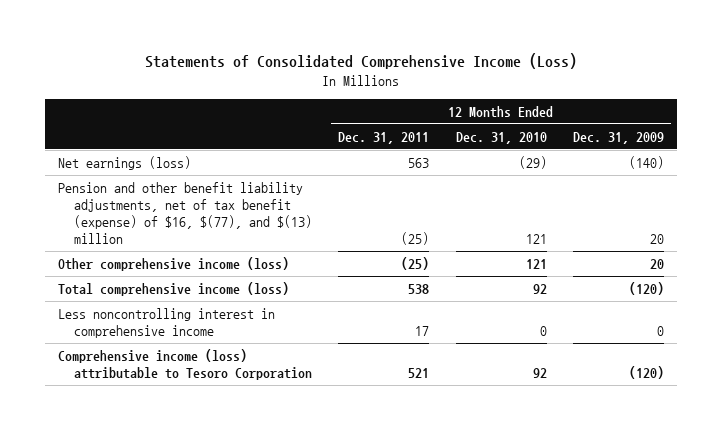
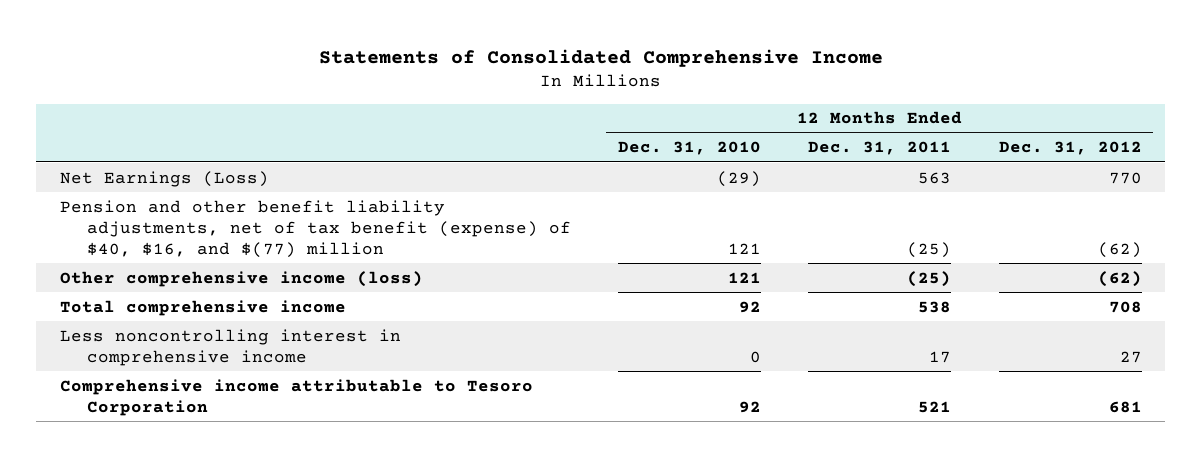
[145,53,578,70] Statements of Consolidated Comprehensive Income (Loss) -> [318,48,883,67] Statements of Consolidated Comprehensive Income
[573,131,665,144] Dec. 31, 2009 -> none
none -> [998,141,1142,156] Dec. 31, 2012
[58,155,192,170] Net earnings (loss) -> [59,170,269,187] Net Earnings (Loss)
[58,181,312,245] Pension and other benefit liability adjustments, net of tax benefit (expense) of $16, $(77), and $(13) million -> [59,199,571,258] Pension and other benefit liability adjustments, net of tax benefit (expense) of $40, $16, and $(77) million
[58,281,290,296] Total comprehensive income (loss) -> [59,299,346,316] Total comprehensive income
[58,348,312,380] Comprehensive income (loss) attributable to Tesoro Corporation -> [59,378,533,416] Comprehensive income attributable to Tesoro Corporation

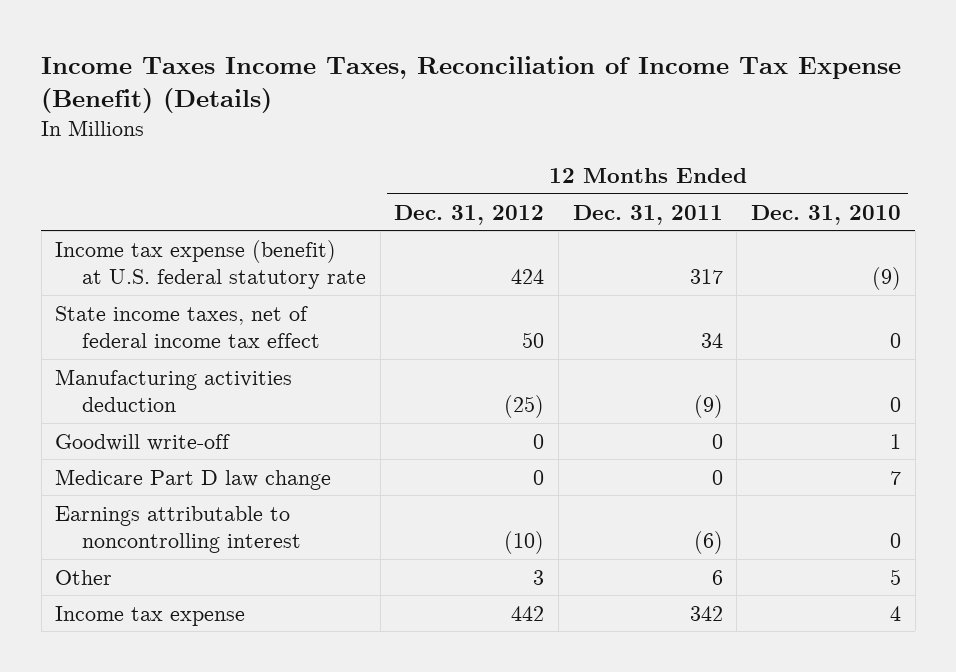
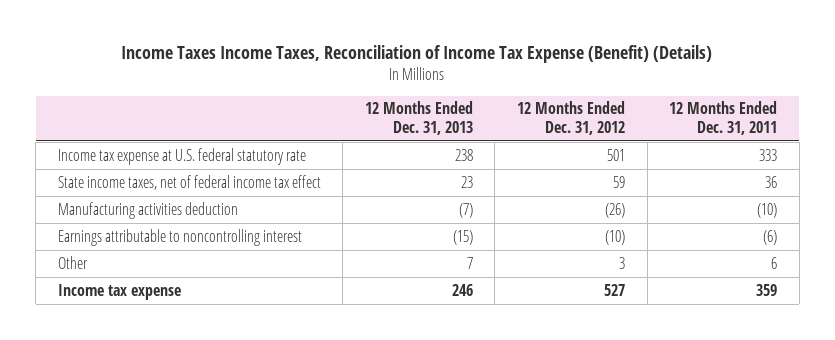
[750,204,901,225] Dec. 31, 2010 -> none
none -> [364,101,473,135] 12 Months Ended Dec. 31, 2013
[55,433,231,451] Goodwill write-off -> none
[55,468,332,490] Medicare Part D law change -> none
[55,239,367,289] Income tax expense (benefit) at U.S. federal statutory rate -> [57,147,306,165] Income tax expense at U.S. federal statutory rate
[511,268,545,284] 424 -> [606,148,625,161] 501
[689,268,723,284] 317 -> [759,148,778,161] 333
[522,331,545,348] 50 -> [612,175,625,188] 59
[700,332,723,348] 34 -> [765,175,778,188] 36
[504,394,545,418] (25) -> [604,202,625,218] (26)
[693,394,723,418] (9) -> [757,202,778,218] (10)
[511,605,545,621] 442 -> [603,283,625,296] 527
[689,605,723,621] 342 -> [756,283,778,296] 359

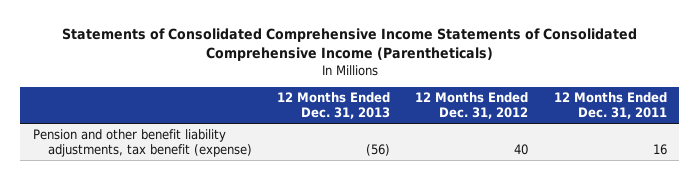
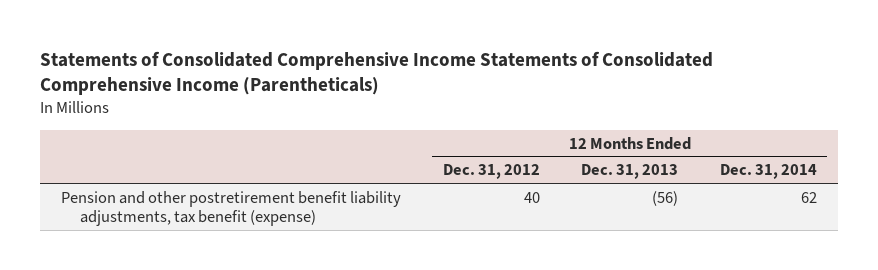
[553,92,667,120] 12 Months Ended Dec. 31, 2011 -> none
none -> [719,164,817,180] Dec. 31, 2014
[32,128,252,157] Pension and other benefit liability adjustments, tax benefit (expense) -> [60,190,401,227] Pension and other postretirement benefit liability adjustments, tax benefit (expense)

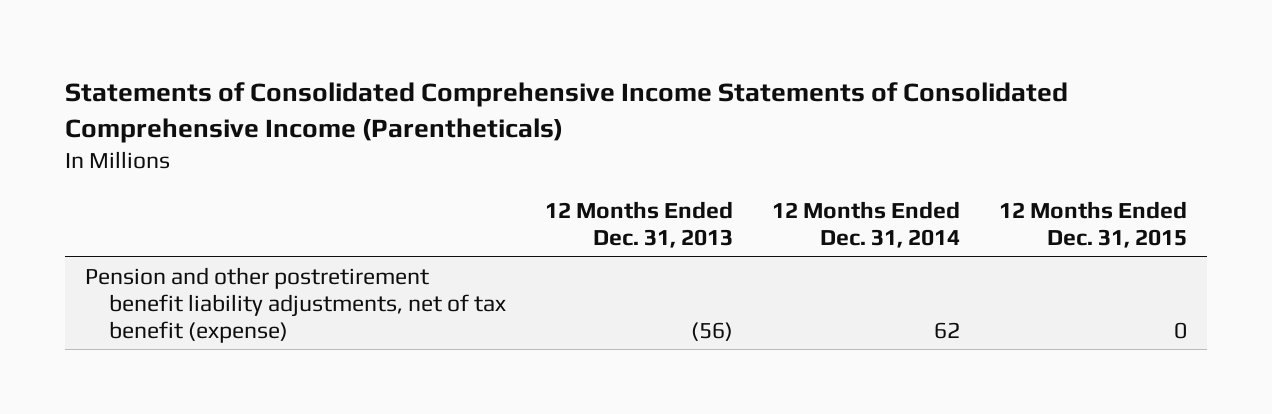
[442,164,540,180] Dec. 31, 2012 -> none
none -> [999,200,1188,248] 12 Months Ended Dec. 31, 2015
[60,190,401,227] Pension and other postretirement benefit liability adjustments, tax benefit (expense) -> [84,266,507,343] Pension and other postretirement benefit liability adjustments, net of tax benefit (expense)

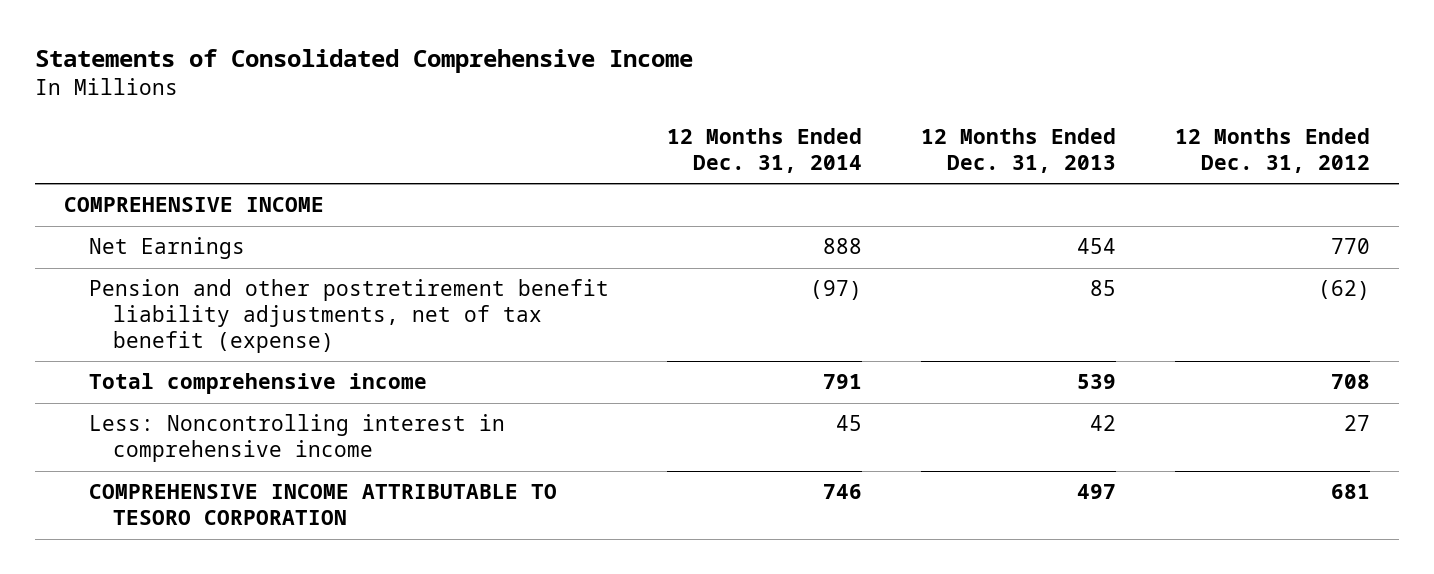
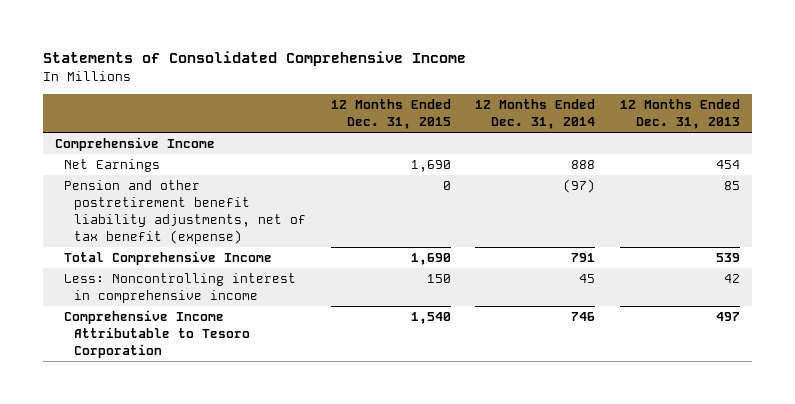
[1174,128,1370,173] 12 Months Ended Dec. 31, 2012 -> none
none -> [330,99,451,130] 12 Months Ended Dec. 31, 2015
[64,197,325,213] COMPREHENSIVE INCOME -> [54,137,215,152] Comprehensive Income
[88,373,427,395] Total comprehensive income -> [64,251,273,266] Total Comprehensive Income
[88,484,557,526] COMPREHENSIVE INCOME ATTRIBUTABLE TO TESORO CORPORATION -> [64,310,250,358] Comprehensive Income Attributable to Tesoro Corporation

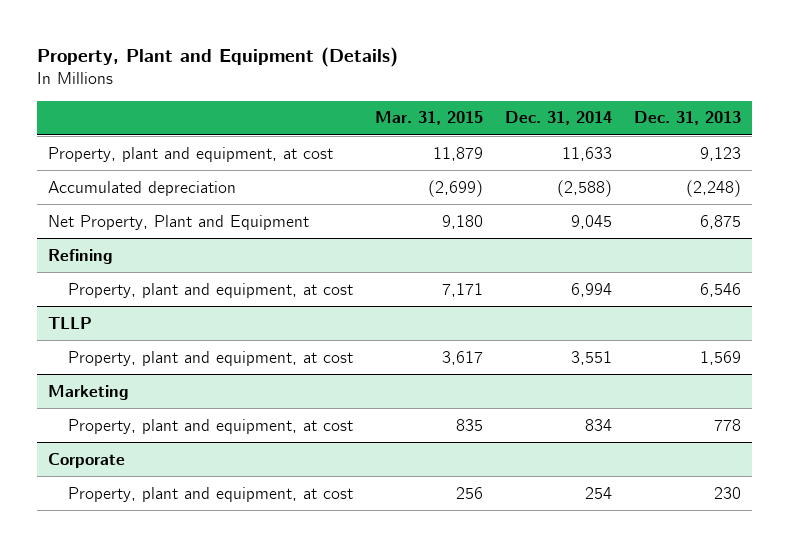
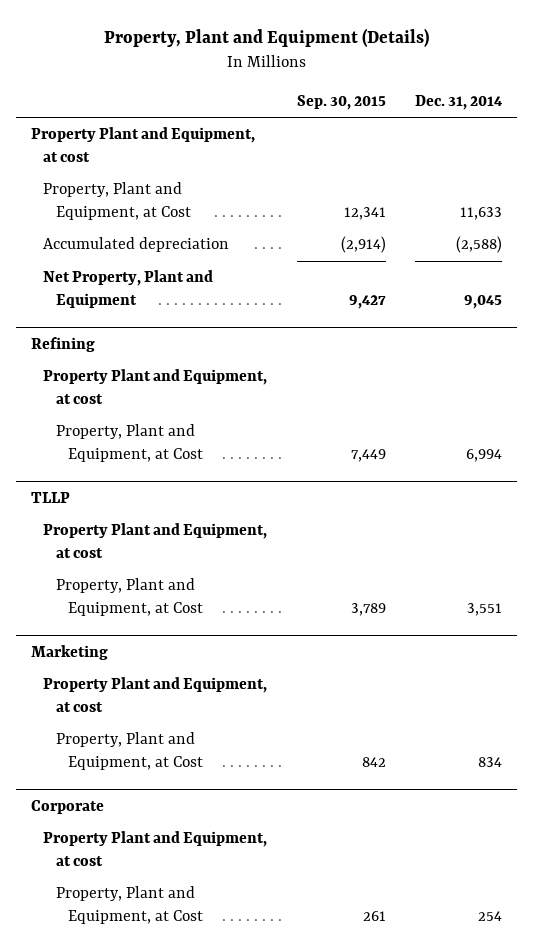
[375,111,484,126] Mar. 31, 2015 -> none
[634,111,742,126] Dec. 31, 2013 -> none
none -> [296,94,386,110] Sep. 30, 2015
none -> [30,127,255,162] Property Plant and Equipment, at cost
[47,146,333,162] Property, plant and equipment, at cost -> [43,182,191,220] Property, Plant and Equipment, at Cost
none -> [43,369,268,404] Property Plant and Equipment, at cost
[67,282,353,298] Property, plant and equipment, at cost -> [55,424,203,462] Property, Plant and Equipment, at Cost
none -> [43,523,268,558] Property Plant and Equipment, at cost
[67,350,353,366] Property, plant and equipment, at cost -> [55,578,203,616] Property, Plant and Equipment, at Cost
none -> [43,677,268,712] Property Plant and Equipment, at cost
[67,418,353,434] Property, plant and equipment, at cost -> [55,732,203,770] Property, Plant and Equipment, at Cost
none -> [43,831,268,866] Property Plant and Equipment, at cost
[67,486,353,502] Property, plant and equipment, at cost -> [55,886,203,924] Property, Plant and Equipment, at Cost

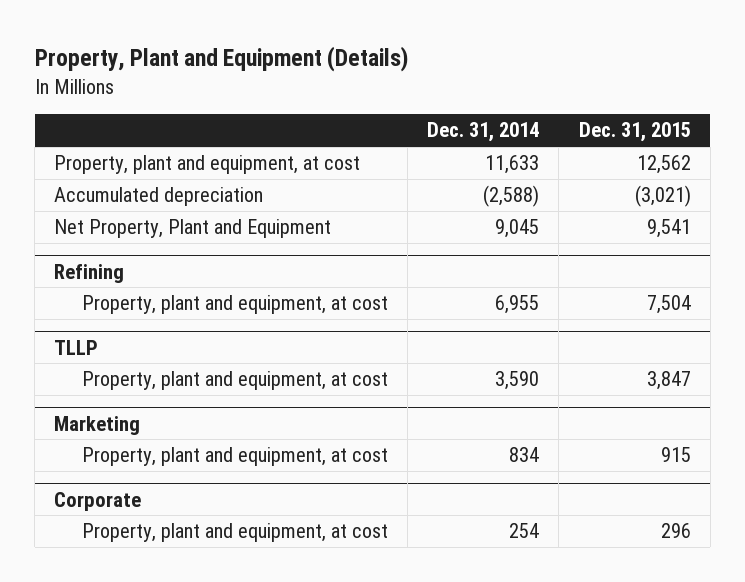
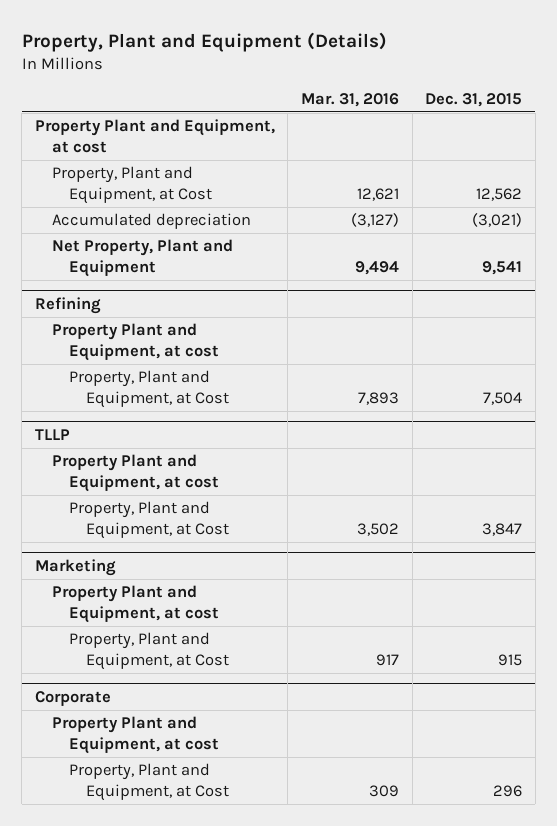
[427,122,540,143] Dec. 31, 2014 -> none
none -> [300,92,399,107] Mar. 31, 2016
none -> [34,119,275,154] Property Plant and Equipment, at cost
[54,155,361,175] Property, plant and equipment, at cost -> [51,166,212,205] Property, Plant and Equipment, at Cost
none -> [51,323,219,362] Property Plant and Equipment, at cost
[81,295,388,315] Property, plant and equipment, at cost -> [68,370,229,409] Property, Plant and Equipment, at Cost
none -> [51,454,219,493] Property Plant and Equipment, at cost
[81,371,388,391] Property, plant and equipment, at cost -> [68,501,229,540] Property, Plant and Equipment, at Cost
none -> [51,585,219,624] Property Plant and Equipment, at cost
[81,447,388,467] Property, plant and equipment, at cost -> [68,632,229,671] Property, Plant and Equipment, at Cost
none -> [51,716,219,755] Property Plant and Equipment, at cost
[81,523,388,543] Property, plant and equipment, at cost -> [68,763,229,802] Property, Plant and Equipment, at Cost

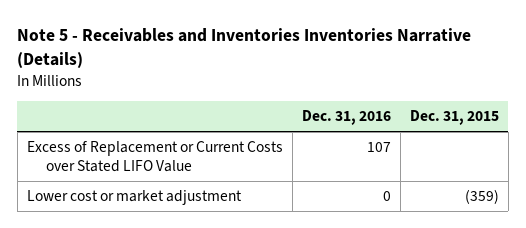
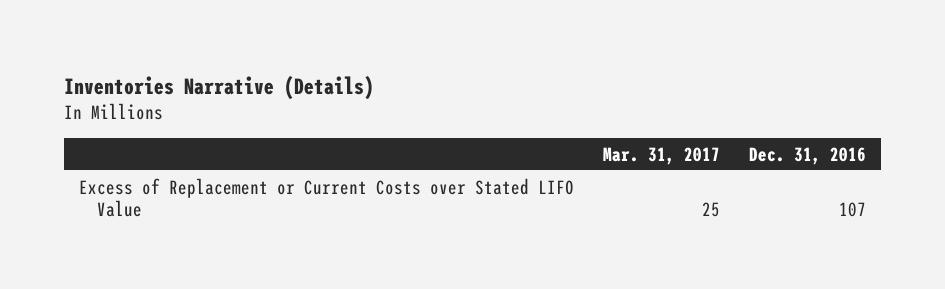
[17,28,472,68] Note 5 - Receivables and Inventories Inventories Narrative (Details) -> [64,75,375,100] Inventories Narrative (Details)
[409,109,499,125] Dec. 31, 2015 -> none
none -> [603,146,721,165] Mar. 31, 2017
[26,190,242,206] Lower cost or market adjustment -> none

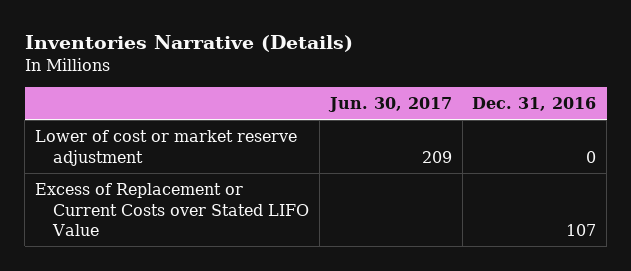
[603,146,721,165] Mar. 31, 2017 -> none
none -> [327,96,452,112] Jun. 30, 2017
none -> [34,129,297,166] Lower of cost or market reserve adjustment

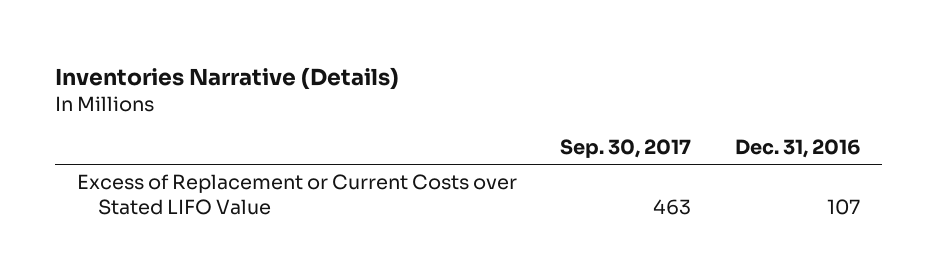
[327,96,452,112] Jun. 30, 2017 -> none
none -> [560,139,692,159] Sep. 30, 2017
[34,129,297,166] Lower of cost or market reserve adjustment -> none

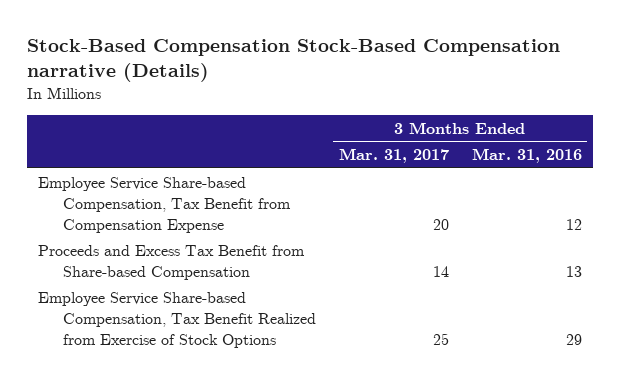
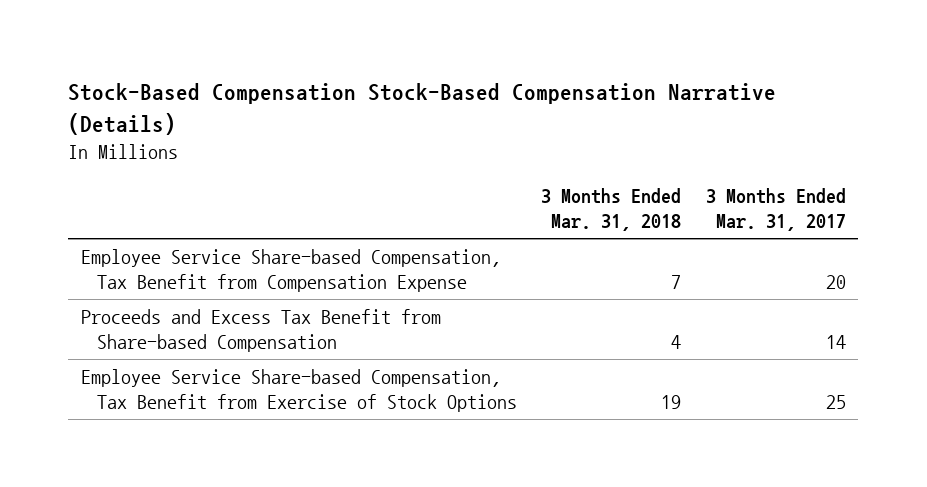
[26,38,560,83] Stock-Based Compensation Stock-Based Compensation narrative (Details) -> [68,83,777,135] Stock-Based Compensation Stock-Based Compensation Narrative (Details)
[471,148,582,164] Mar. 31, 2016 -> none
none -> [541,188,682,232] 3 Months Ended Mar. 31, 2018
[38,291,316,348] Employee Service Share-based Compensation, Tax Benefit Realized from Exercise of Stock Options -> [80,369,517,413] Employee Service Share-based Compensation, Tax Benefit from Exercise of Stock Options

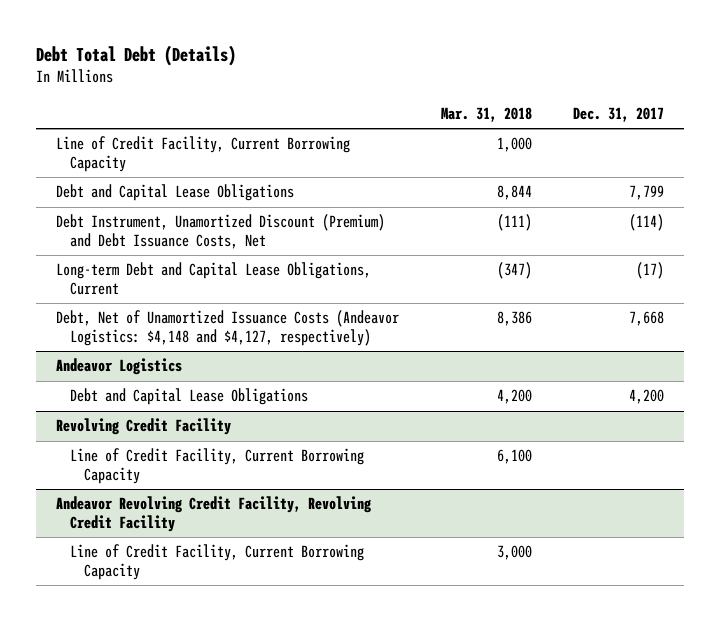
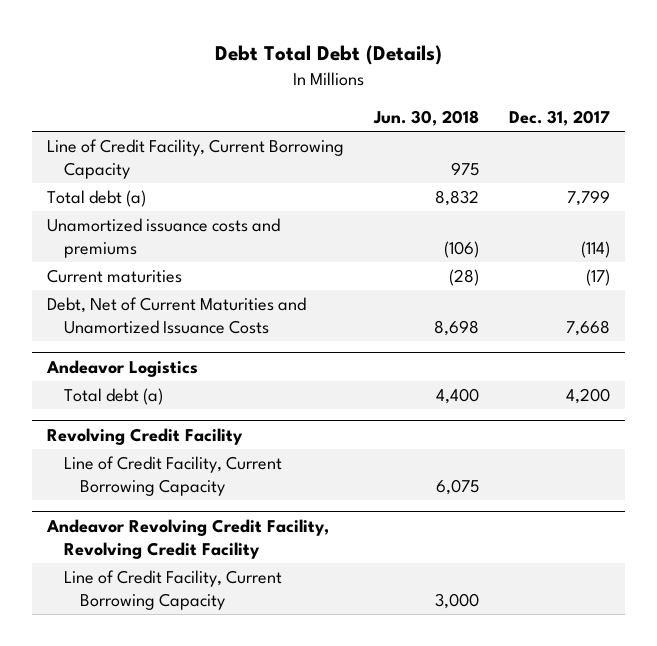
[440,106,532,122] Mar. 31, 2018 -> none
none -> [373,110,480,127] Jun. 30, 2018
[56,184,295,202] Debt and Capital Lease Obligations -> [47,190,147,208] Total debt (a)
[56,214,386,250] Debt Instrument, Unamortized Discount (Premium) and Debt Issuance Costs, Net -> [47,218,281,259] Unamortized issuance costs and premiums
[56,262,372,296] Long-term Debt and Capital Lease Obligations, Current -> [47,269,183,284] Current maturities
[56,310,400,347] Debt, Net of Unamortized Issuance Costs (Andeavor Logistics: $4,148 and $4,127, respectively) -> [47,297,307,335] Debt, Net of Current Maturities and Unamortized Issuance Costs
[70,388,309,406] Debt and Capital Lease Obligations -> [63,388,163,406] Total debt (a)

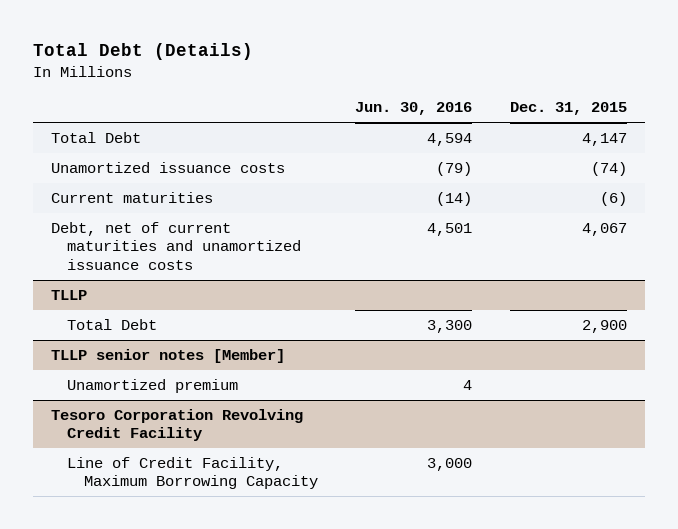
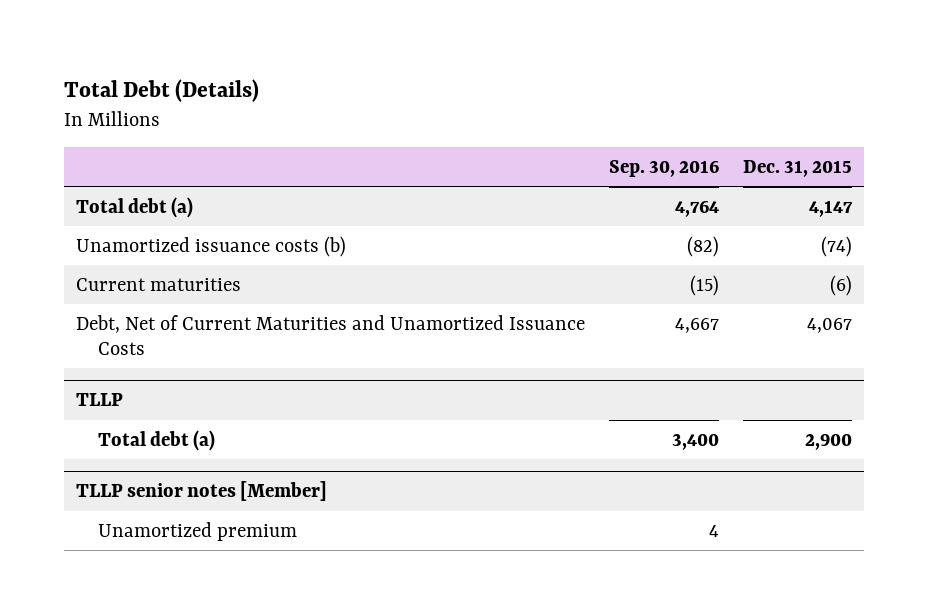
[355,102,473,116] Jun. 30, 2016 -> none
none -> [608,159,719,177] Sep. 30, 2016
[51,131,142,143] Total Debt -> [75,196,193,218] Total debt (a)
[51,161,286,173] Unamortized issuance costs -> [75,235,346,257] Unamortized issuance costs (b)
[51,221,302,271] Debt, net of current maturities and unamortized issuance costs -> [75,314,585,355] Debt, Net of Current Maturities and Unamortized Issuance Costs
[67,318,158,330] Total Debt -> [97,429,215,451] Total debt (a)
[51,408,304,442] Tesoro Corporation Revolving Credit Facility -> none
[67,456,318,490] Line of Credit Facility, Maximum Borrowing Capacity -> none

